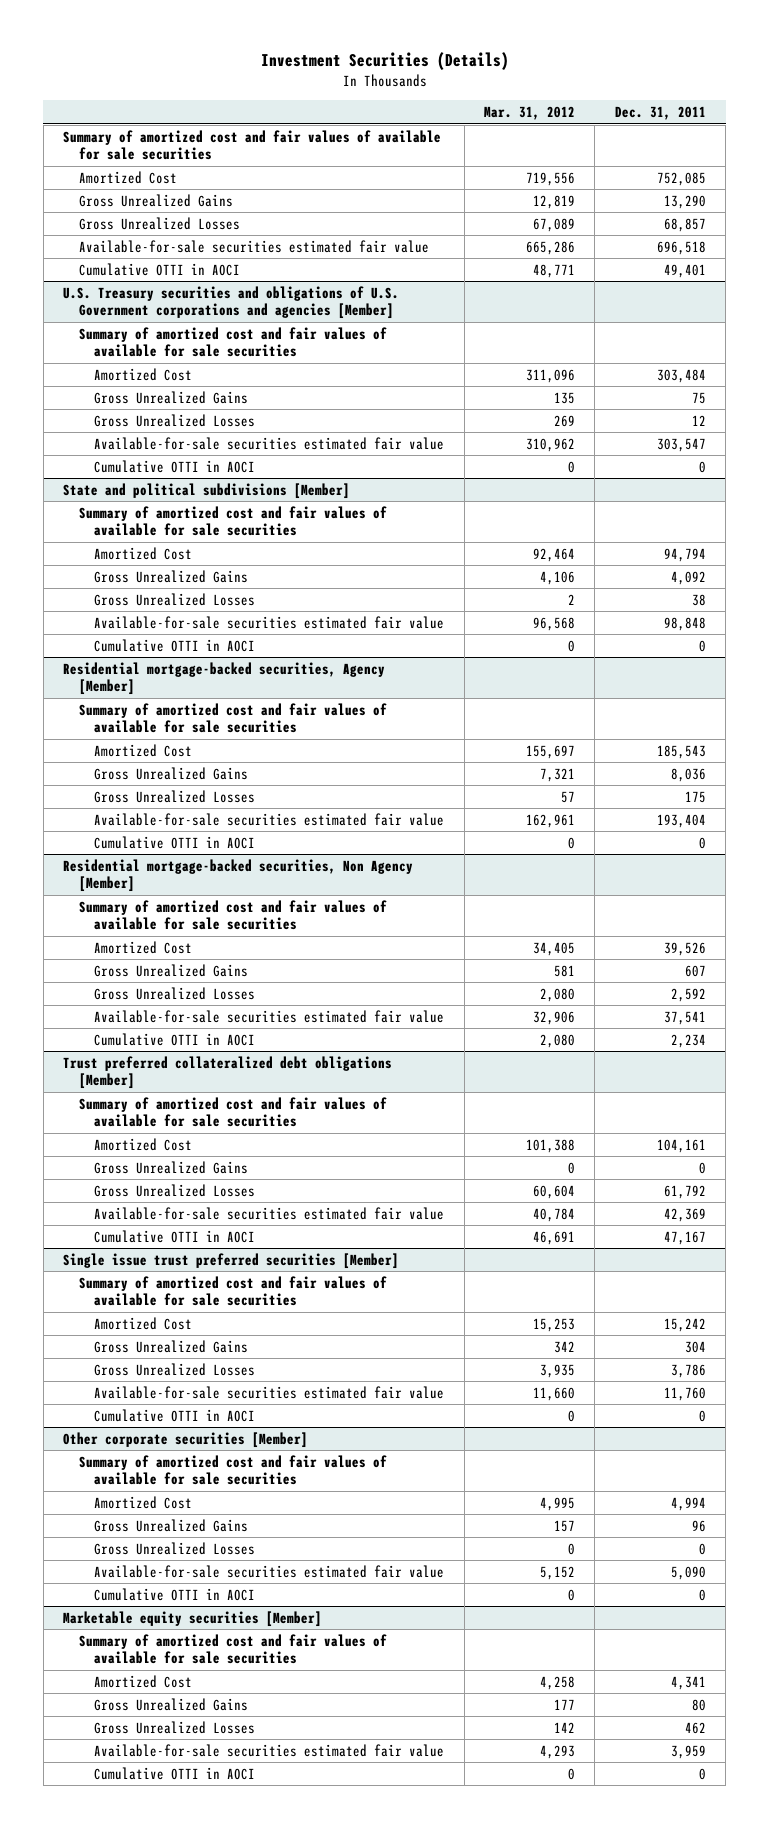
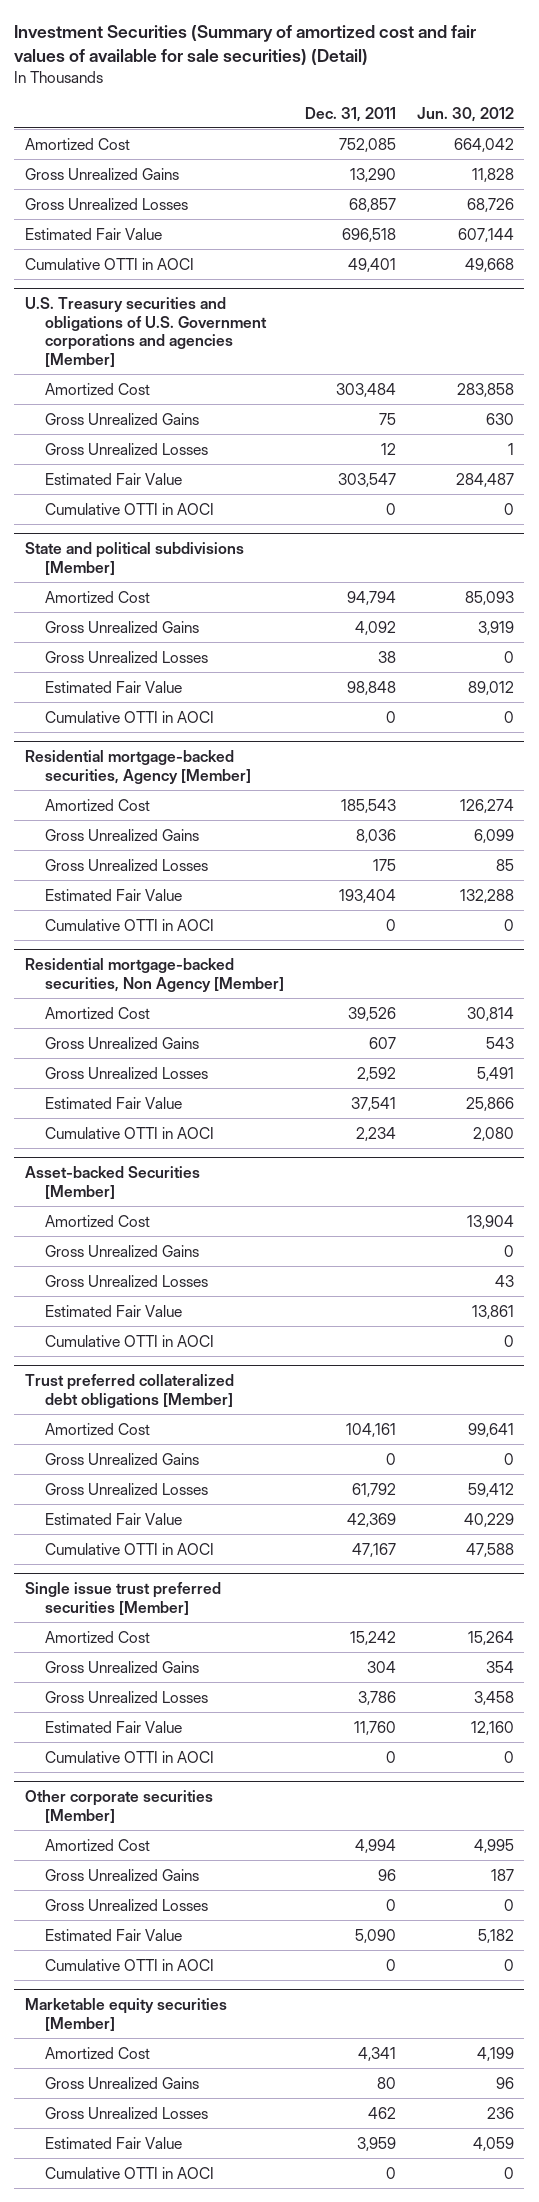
[260,52,509,71] Investment Securities (Details) -> [14,25,477,66] Investment Securities (Summary of amortized cost and fair values of available for sale securities) (Detail)
[483,106,575,121] Mar. 31, 2012 -> none
none -> [416,106,514,122] Jun. 30, 2012
[63,129,442,161] Summary of amortized cost and fair values of available for sale securities -> none
[78,239,429,253] Available-for-sale securities estimated fair value -> [25,227,163,240] Estimated Fair Value
[78,326,387,358] Summary of amortized cost and fair values of available for sale securities -> none
[94,436,445,450] Available-for-sale securities estimated fair value -> [44,472,182,485] Estimated Fair Value
[78,505,387,537] Summary of amortized cost and fair values of available for sale securities -> none
[94,615,445,629] Available-for-sale securities estimated fair value -> [44,680,182,693] Estimated Fair Value
[78,702,387,734] Summary of amortized cost and fair values of available for sale securities -> none
[94,812,445,826] Available-for-sale securities estimated fair value -> [44,888,182,901] Estimated Fair Value
[78,899,387,931] Summary of amortized cost and fair values of available for sale securities -> none
[94,1009,445,1023] Available-for-sale securities estimated fair value -> [44,1096,182,1109] Estimated Fair Value
none -> [25,1165,201,1199] Asset-backed Securities [Member]
none -> [44,1214,150,1227] Amortized Cost
none -> [44,1244,199,1257] Gross Unrealized Gains
none -> [44,1274,208,1287] Gross Unrealized Losses
none -> [44,1304,182,1317] Estimated Fair Value
none -> [44,1334,214,1347] Cumulative OTTI in AOCI
[78,1096,387,1128] Summary of amortized cost and fair values of available for sale securities -> none
[94,1206,445,1220] Available-for-sale securities estimated fair value -> [44,1512,182,1525] Estimated Fair Value
[78,1275,387,1307] Summary of amortized cost and fair values of available for sale securities -> none
[94,1385,445,1399] Available-for-sale securities estimated fair value -> [44,1720,182,1733] Estimated Fair Value
[78,1454,387,1486] Summary of amortized cost and fair values of available for sale securities -> none
[94,1564,445,1578] Available-for-sale securities estimated fair value -> [44,1928,182,1941] Estimated Fair Value
[78,1633,387,1665] Summary of amortized cost and fair values of available for sale securities -> none
[94,1743,445,1757] Available-for-sale securities estimated fair value -> [44,2136,182,2149] Estimated Fair Value

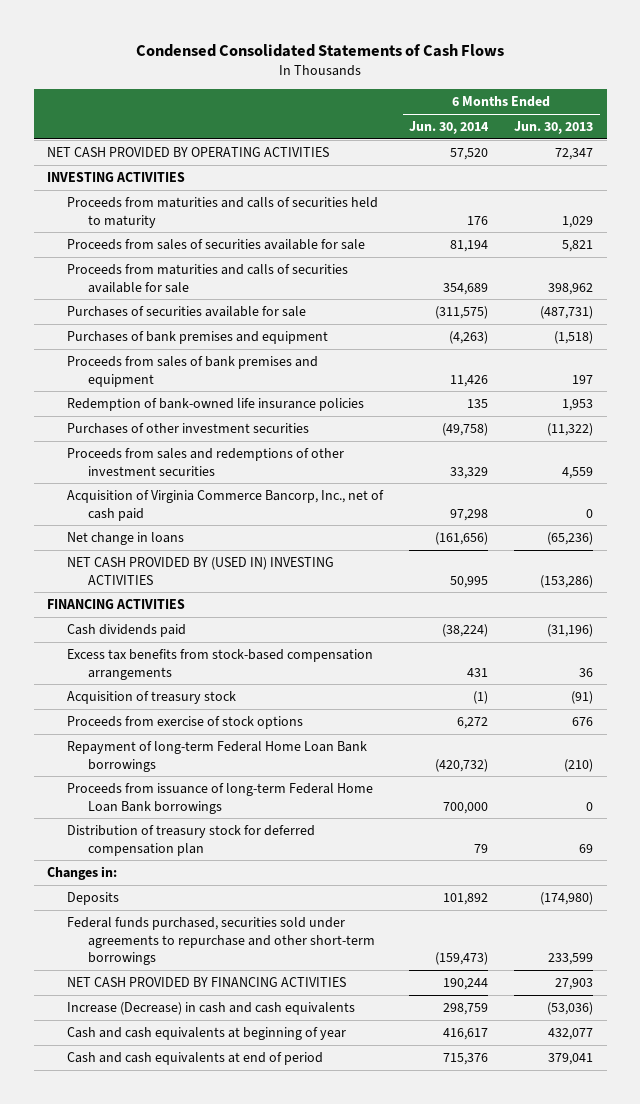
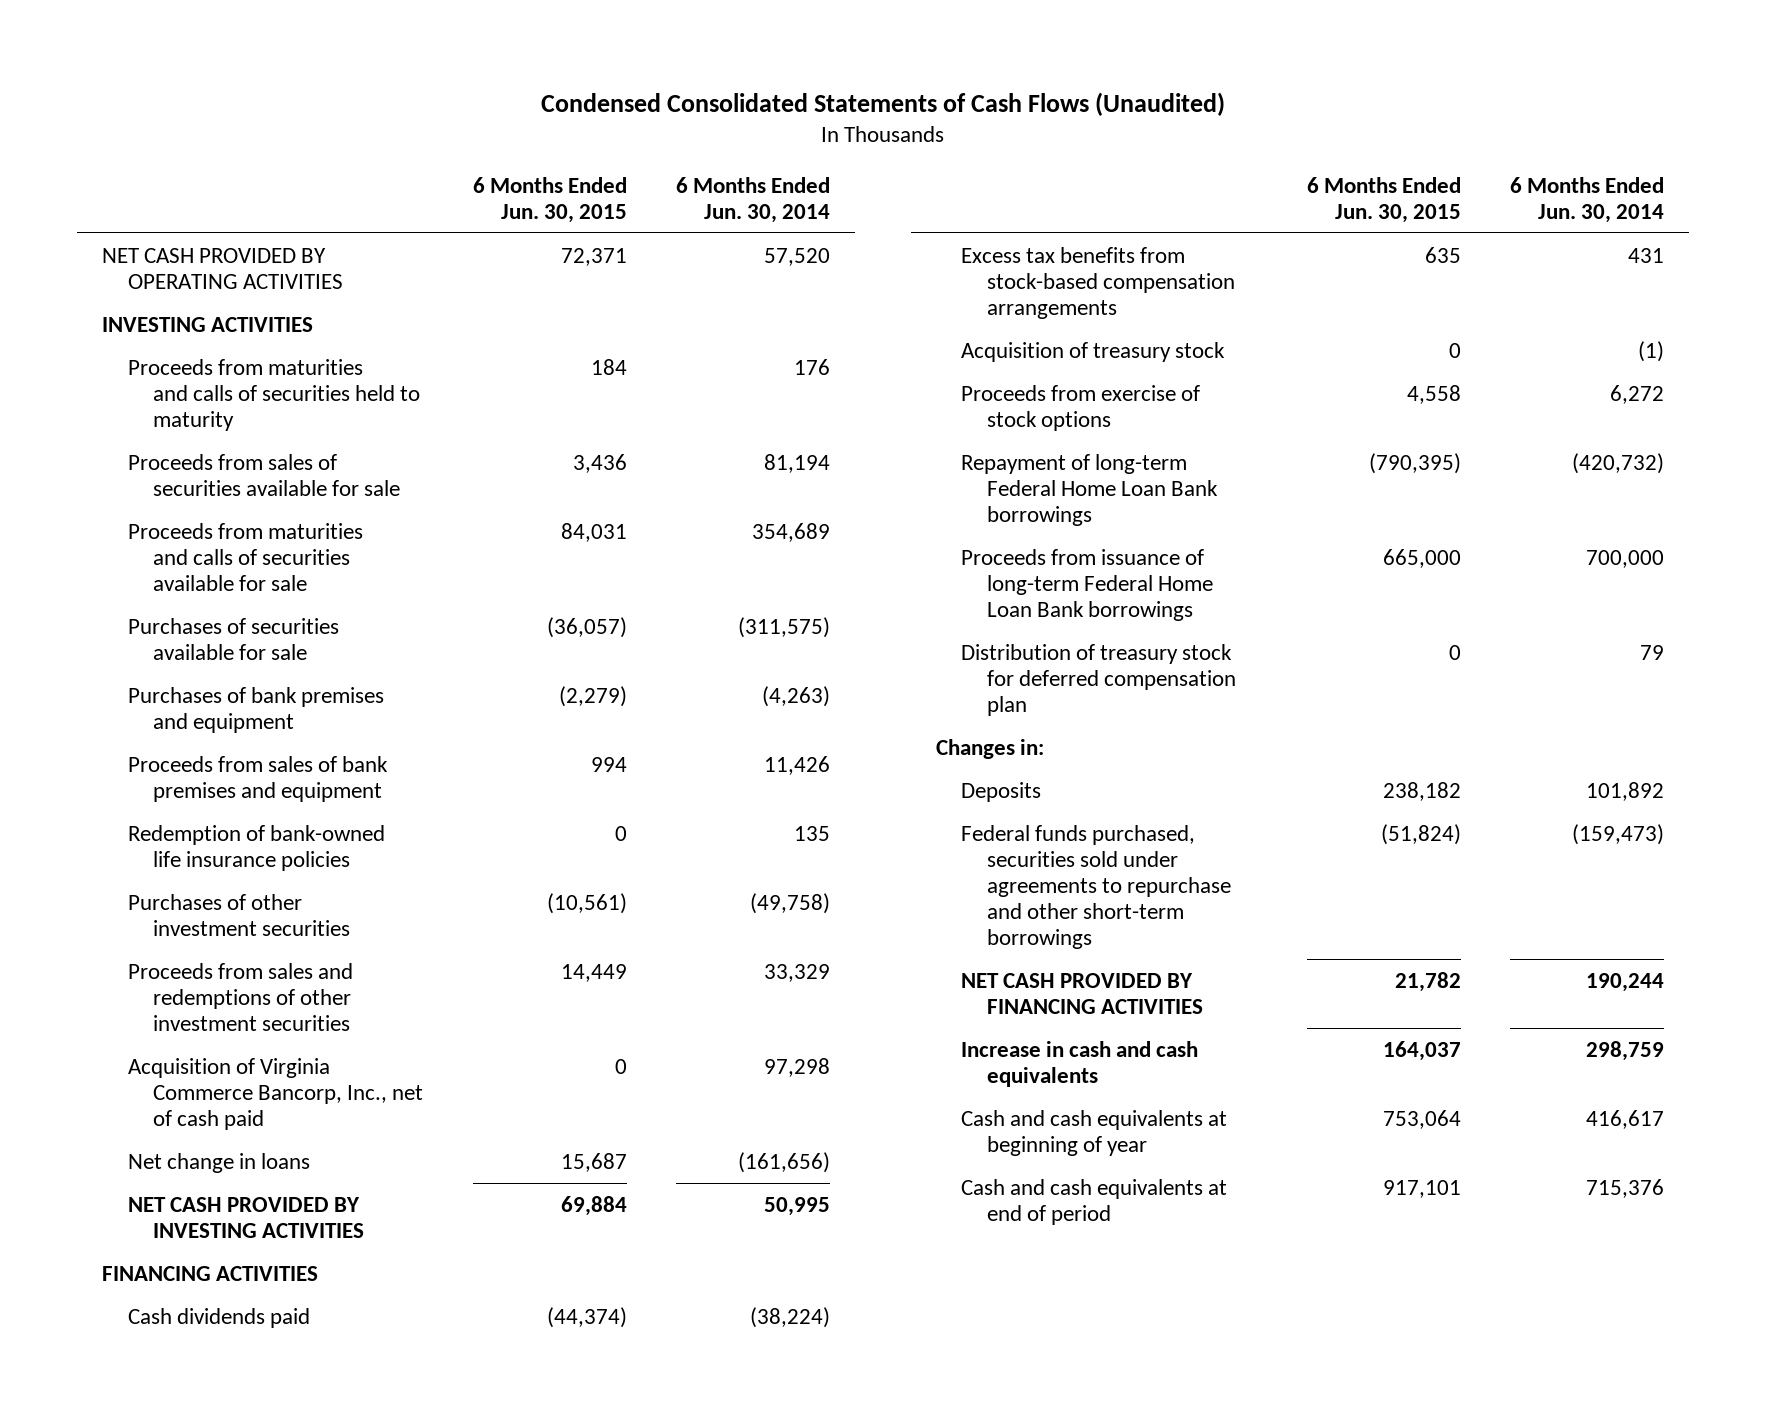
[136,43,505,57] Condensed Consolidated Statements of Cash Flows -> [541,91,1226,116] Condensed Consolidated Statements of Cash Flows (Unaudited)
[514,121,594,135] Jun. 30, 2013 -> none
none -> [472,176,627,223] 6 Months Ended Jun. 30, 2015
[67,557,335,585] NET CASH PROVIDED BY (USED IN) INVESTING ACTIVITIES -> [127,1196,365,1238] NET CASH PROVIDED BY INVESTING ACTIVITIES
[67,1002,356,1016] Increase (Decrease) in cash and cash equivalents -> [961,1040,1199,1087] Increase in cash and cash equivalents

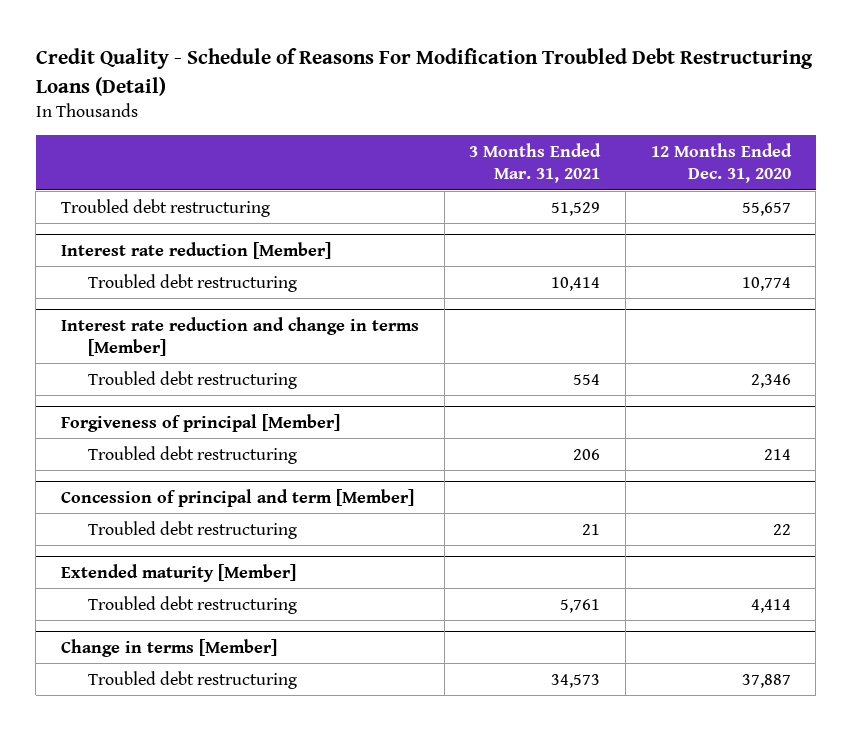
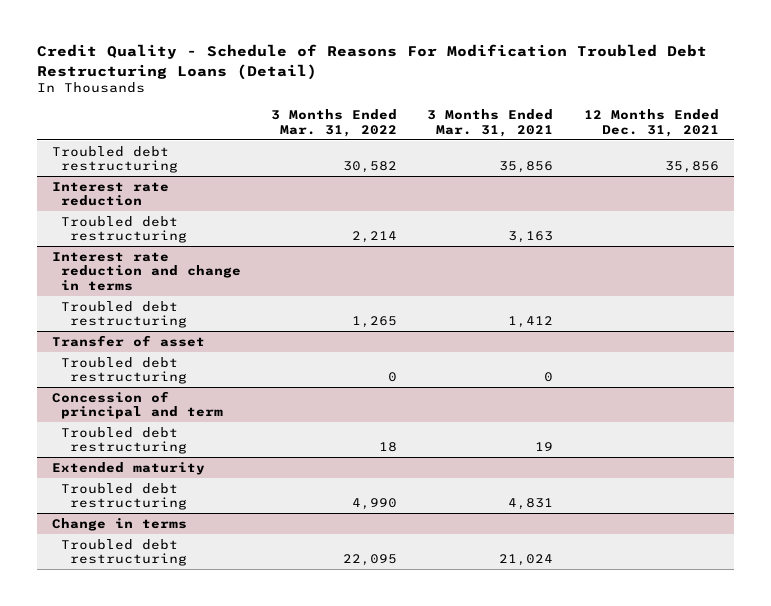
[650,143,792,184] 12 Months Ended Dec. 31, 2020 -> none
none -> [271,109,398,137] 3 Months Ended Mar. 31, 2022
none -> [583,109,719,137] 12 Months Ended Dec. 31, 2021
[61,413,341,432] Forgiveness of principal [Member] -> none
[551,201,601,216] 51,529 -> [499,161,554,174] 35,856
[61,241,332,259] Interest rate reduction [Member] -> [52,181,170,207] Interest rate reduction
[551,276,601,291] 10,414 -> [508,231,554,244] 3,163
[61,316,420,357] Interest rate reduction and change in terms [Member] -> [52,251,242,291] Interest rate reduction and change in terms
[573,373,601,385] 554 -> [508,316,554,329] 1,412
none -> [52,334,206,347] Transfer of asset
[573,448,601,460] 206 -> [544,372,554,383] 0
[61,488,415,507] Concession of principal and term [Member] -> [52,390,224,420] Concession of principal and term
[582,523,601,535] 21 -> [535,442,554,452] 19
[61,563,297,582] Extended maturity [Member] -> [52,461,206,475] Extended maturity
[560,598,601,613] 5,761 -> [508,498,554,511] 4,831
[61,638,278,657] Change in terms [Member] -> [52,517,188,531] Change in terms
[551,673,601,688] 34,573 -> [499,554,554,567] 21,024

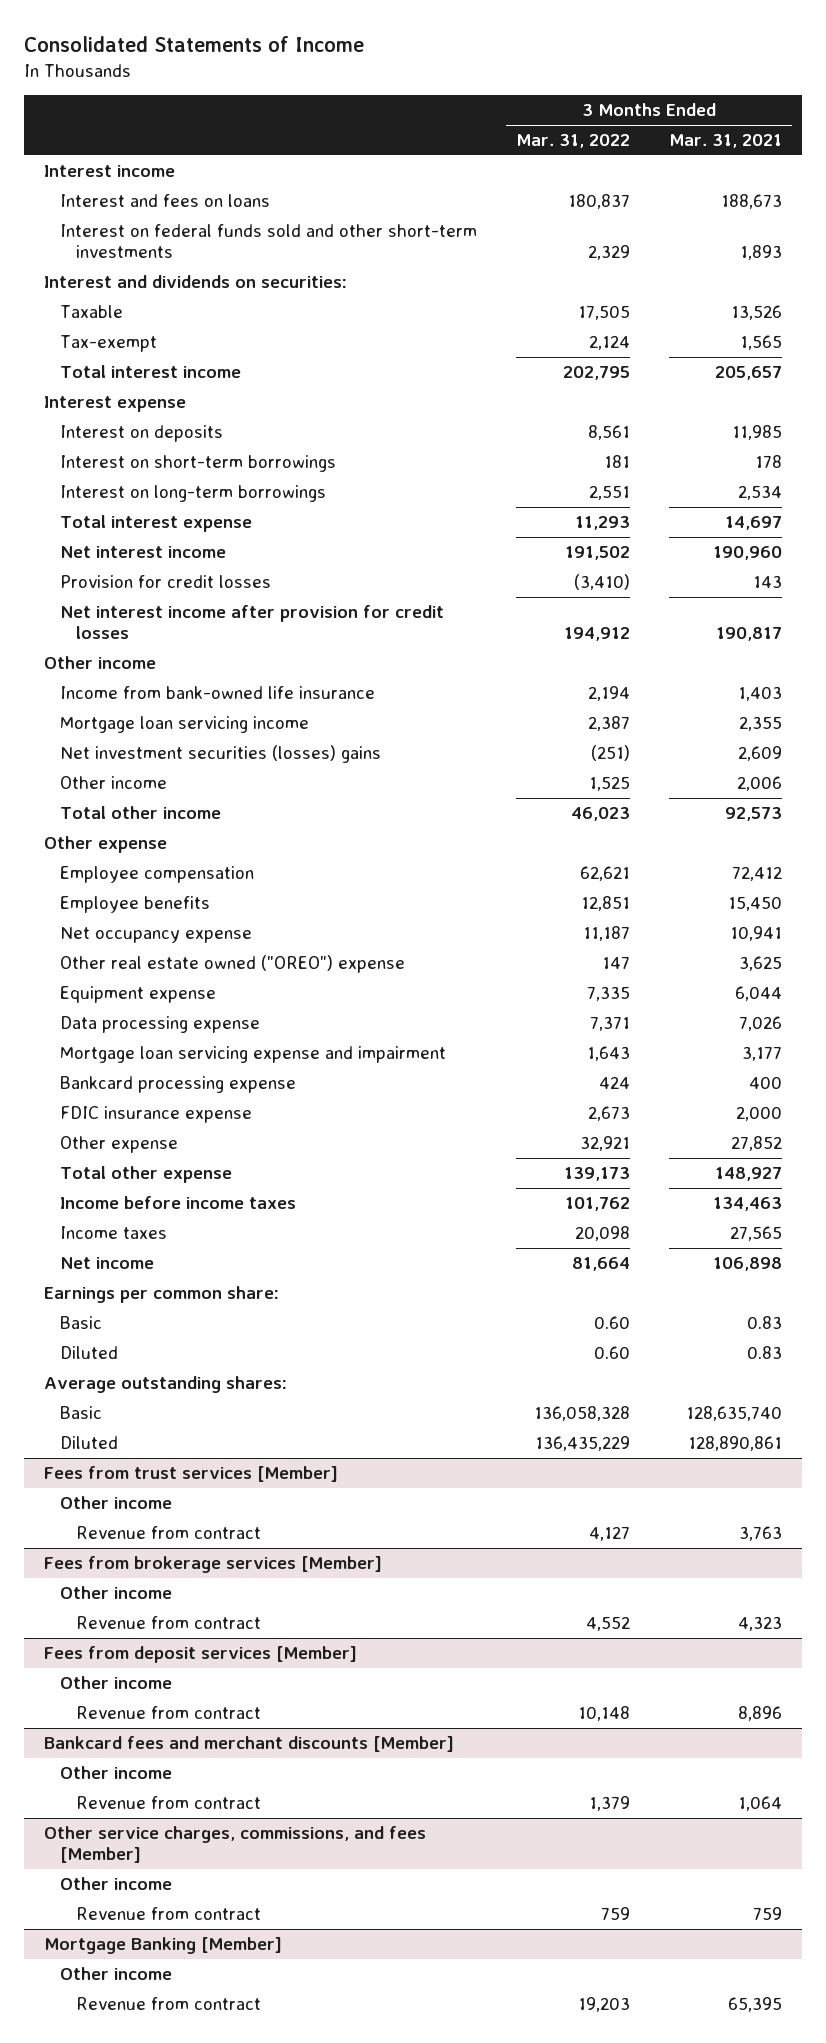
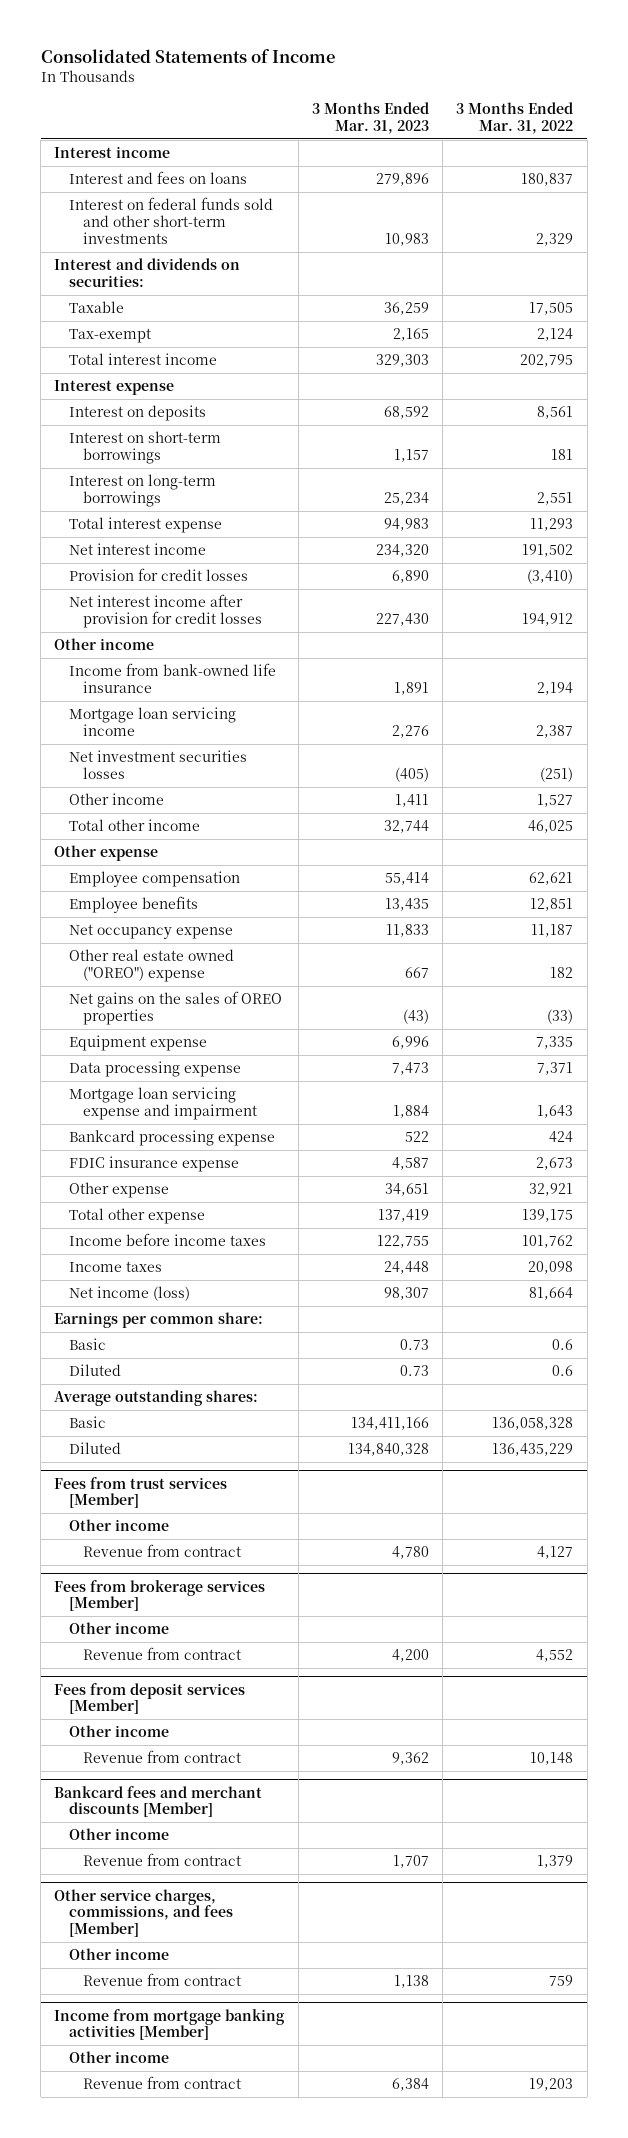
[669,134,783,149] Mar. 31, 2021 -> none
none -> [311,102,429,134] 3 Months Ended Mar. 31, 2023
[59,745,381,764] Net investment securities (losses) gains -> [68,750,247,779] Net investment securities losses
[588,776,630,792] 1,525 -> [537,794,574,808] 1,527
[570,807,630,822] 46,023 -> [528,820,574,834] 46,025
[601,956,630,970] 147 -> [550,966,574,978] 182
none -> [68,991,282,1025] Net gains on the sales of OREO properties
[563,1167,630,1182] 139,173 -> [522,1209,574,1223] 139,175
[59,1257,154,1270] Net income -> [68,1286,190,1302] Net income (loss)
[593,1316,630,1330] 0.60 -> [552,1339,574,1351] 0.6
[593,1346,630,1360] 0.60 -> [552,1365,574,1377] 0.6
[43,1937,282,1955] Mortgage Banking [Member] -> [54,2008,286,2041] Income from mortgage banking activities [Member]

